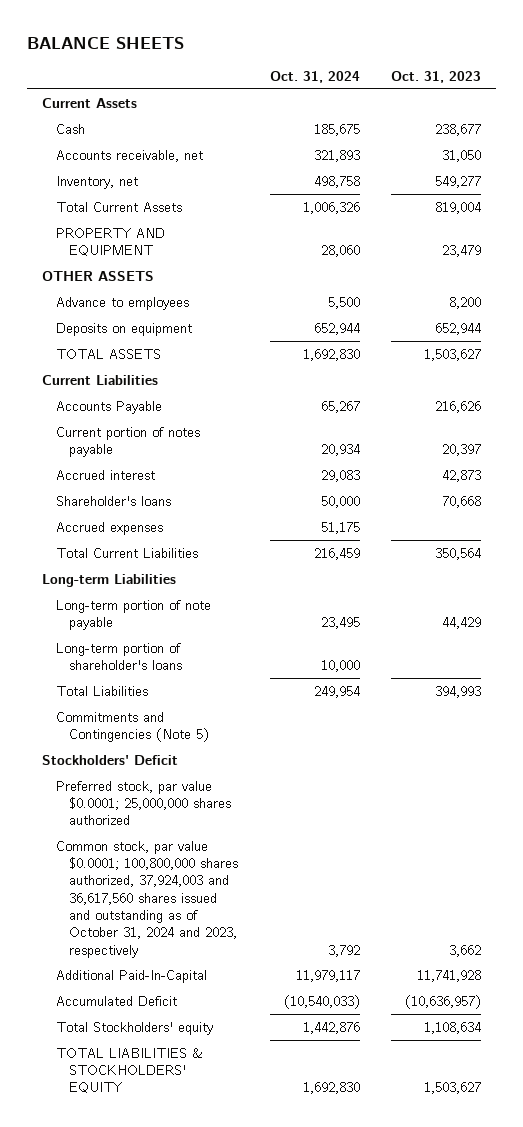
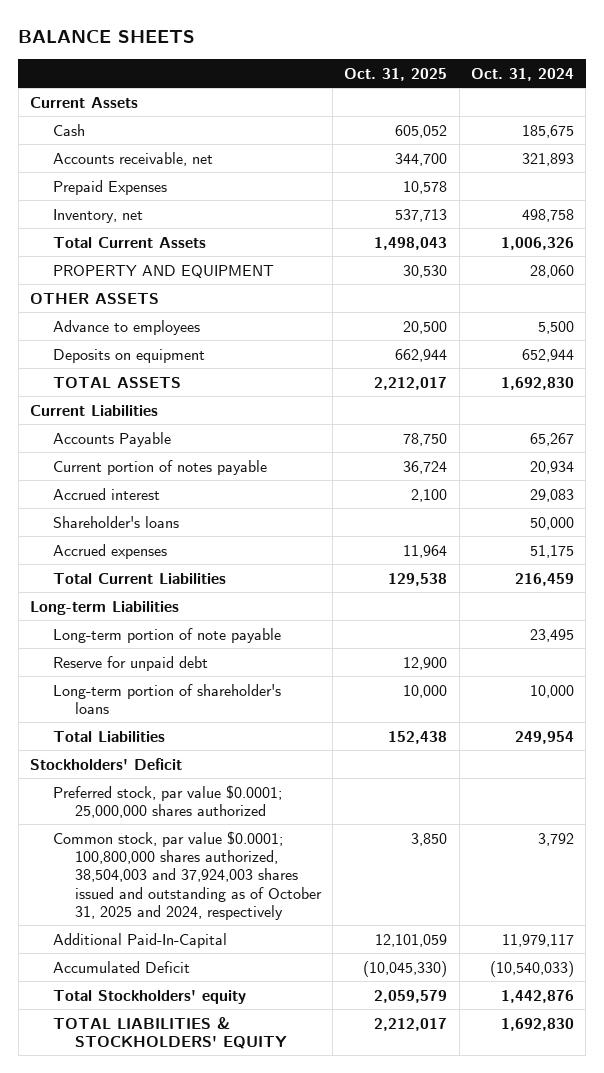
[390,70,481,83] Oct. 31, 2023 -> none
none -> [344,67,448,81] Oct. 31, 2025
none -> [52,179,167,195] Prepaid Expenses
none -> [52,655,208,671] Reserve for unpaid debt
[55,711,210,743] Commitments and Contingencies (Note 5) -> none
[55,840,239,958] Common stock, par value $0.0001; 100,800,000 shares authorized, 37,924,003 and 36,617,560 shares issued and outstanding as of October 31, 2024 and 2023, respectively -> [52,830,322,921] Common stock, par value $0.0001; 100,800,000 shares authorized, 38,504,003 and 37,924,003 shares issued and outstanding as of October 31, 2025 and 2024, respectively

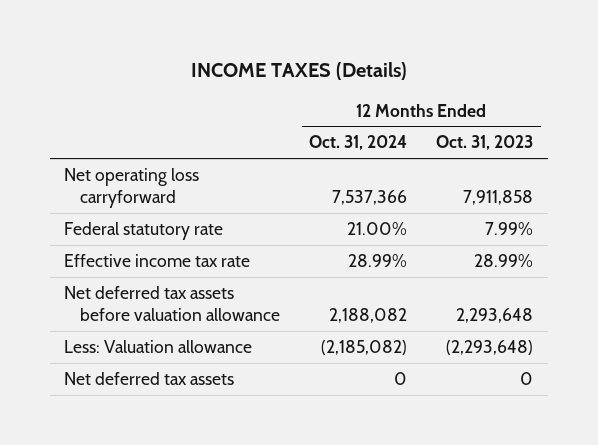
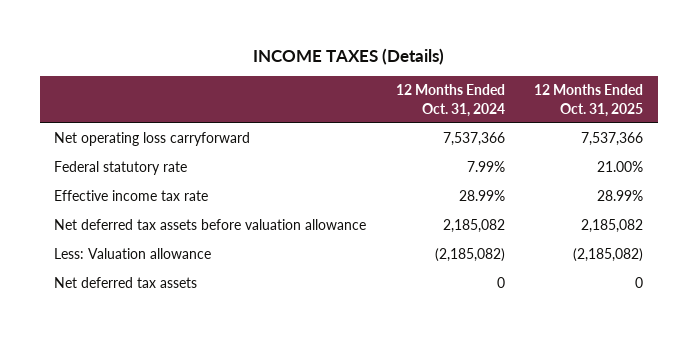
[436,135,534,151] Oct. 31, 2023 -> none
none -> [534,84,644,117] 12 Months Ended Oct. 31, 2025
[347,222,408,236] 21.00% -> [466,161,505,173] 7.99%
[329,308,408,324] 2,188,082 -> [442,219,505,234] 2,185,082

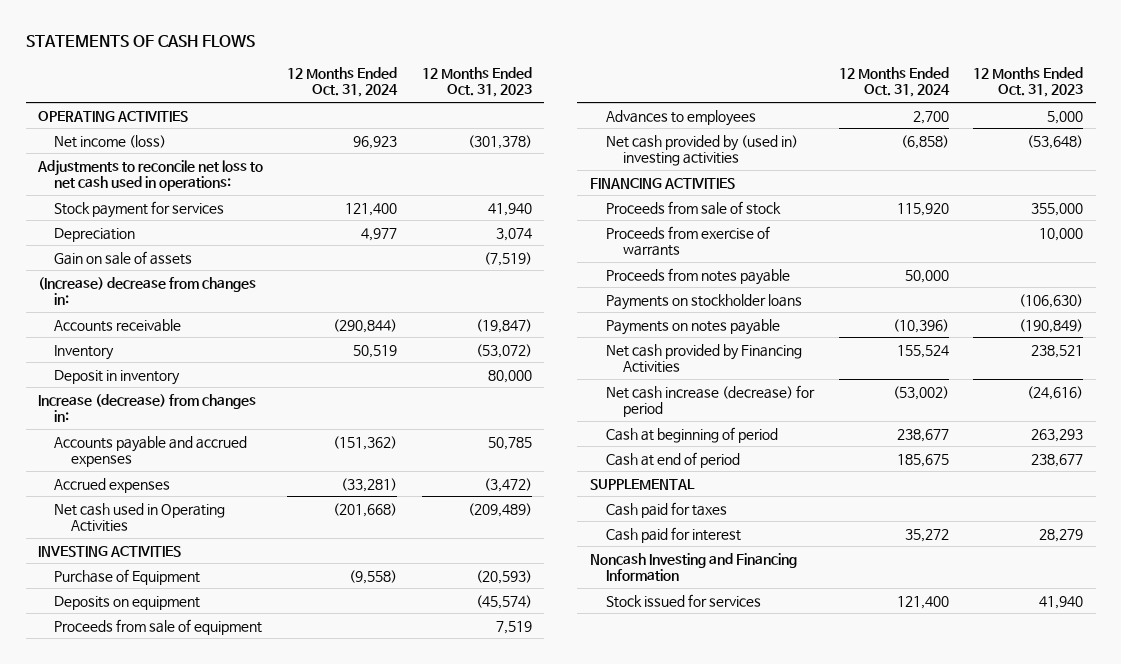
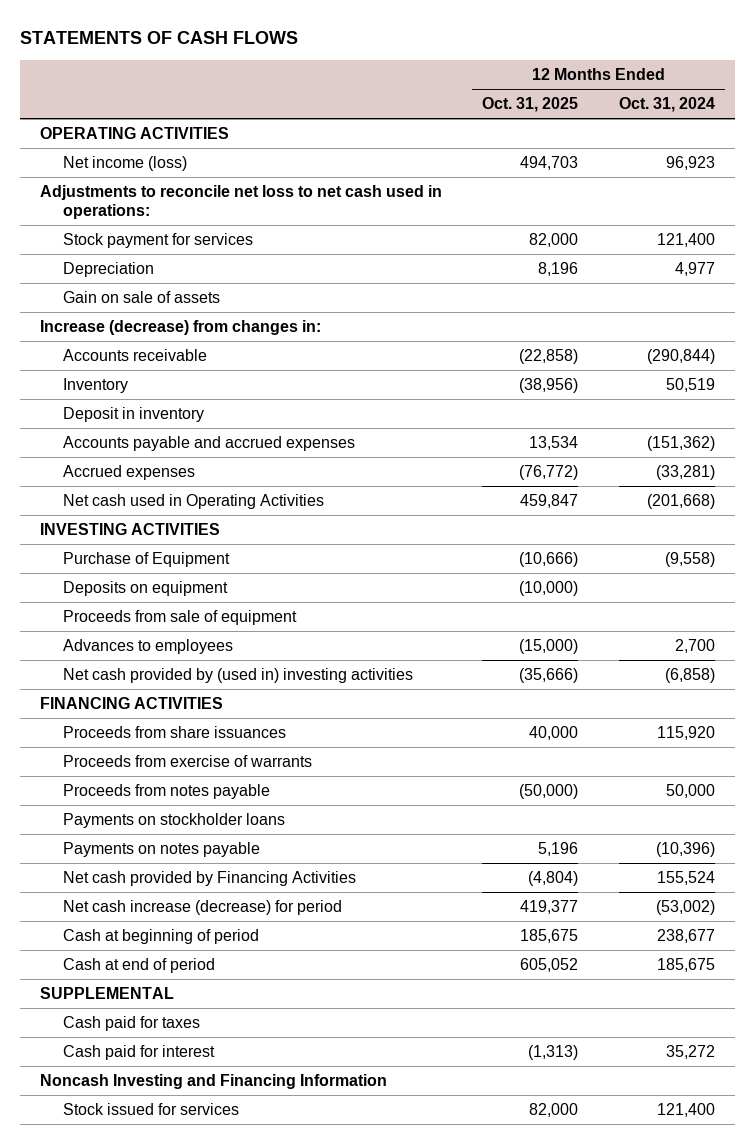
[421,66,532,98] 12 Months Ended Oct. 31, 2023 -> none
none -> [482,97,579,113] Oct. 31, 2025
[37,276,256,306] (Increase) decrease from changes in: -> none
[37,393,256,423] Increase (decrease) from changes in: -> [40,319,322,335] Increase (decrease) from changes in:
[606,200,782,215] Proceeds from sale of stock -> [62,725,286,738] Proceeds from share issuances

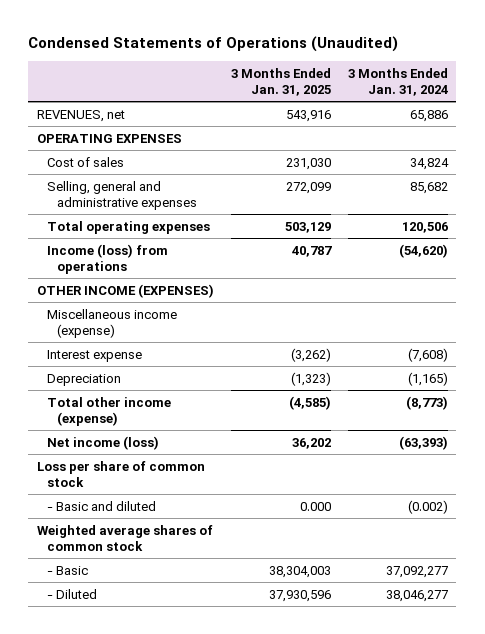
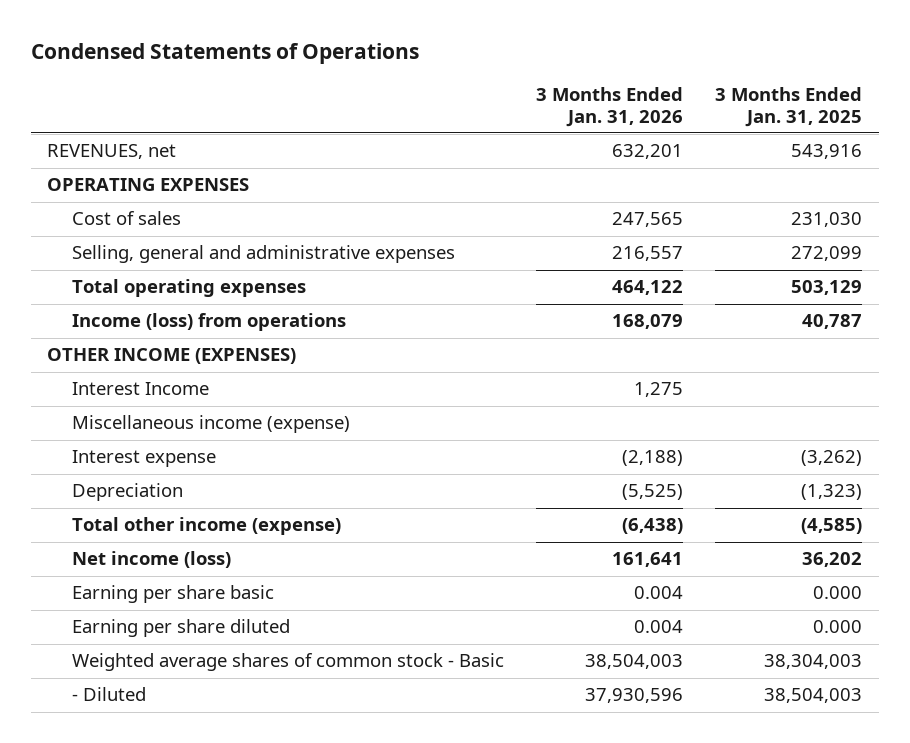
[28,36,399,53] Condensed Statements of Operations (Unaudited) -> [30,43,419,65] Condensed Statements of Operations
[347,67,448,96] 3 Months Ended Jan. 31, 2024 -> none
none -> [536,87,684,127] 3 Months Ended Jan. 31, 2026
none -> [71,382,209,396] Interest Income
[36,460,205,487] Loss per share of common stock -> none
[47,500,157,511] - Basic and diluted -> none
[36,524,213,551] Weighted average shares of common stock -> none
none -> [71,585,274,604] Earning per share basic
none -> [71,619,290,638] Earning per share diluted
[47,565,89,575] - Basic -> [71,653,504,672] Weighted average shares of common stock - Basic
[268,589,331,602] 37,930,596 -> [764,688,863,704] 38,504,003

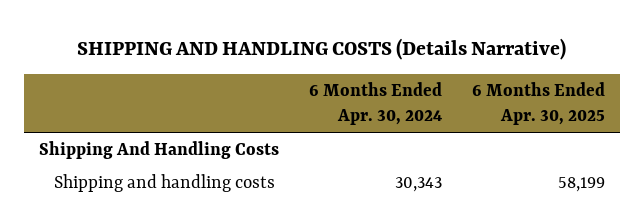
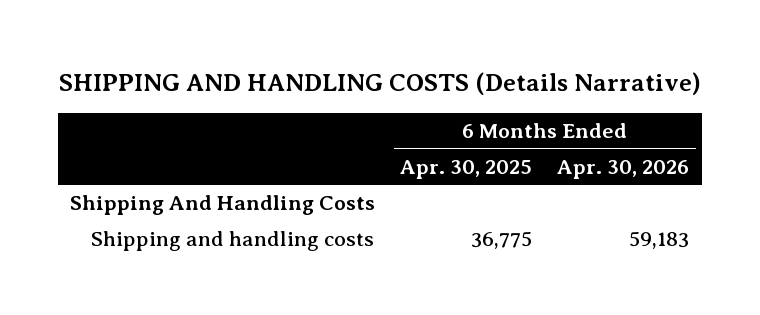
[309,82,443,126] 6 Months Ended Apr. 30, 2024 -> none
none -> [557,159,690,179] Apr. 30, 2026
[558,177,606,193] 58,199 -> [471,231,533,250] 36,775

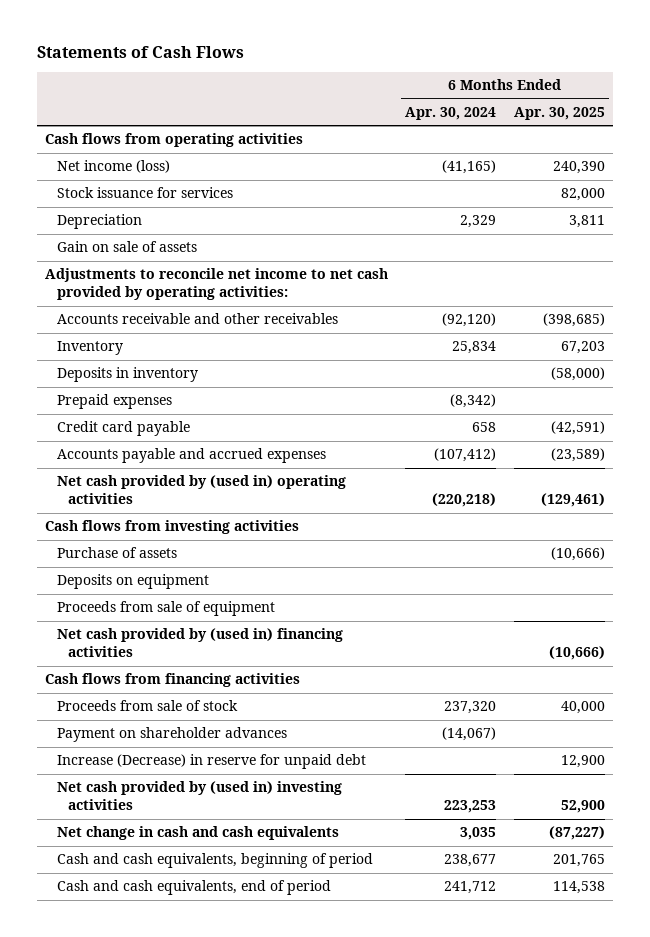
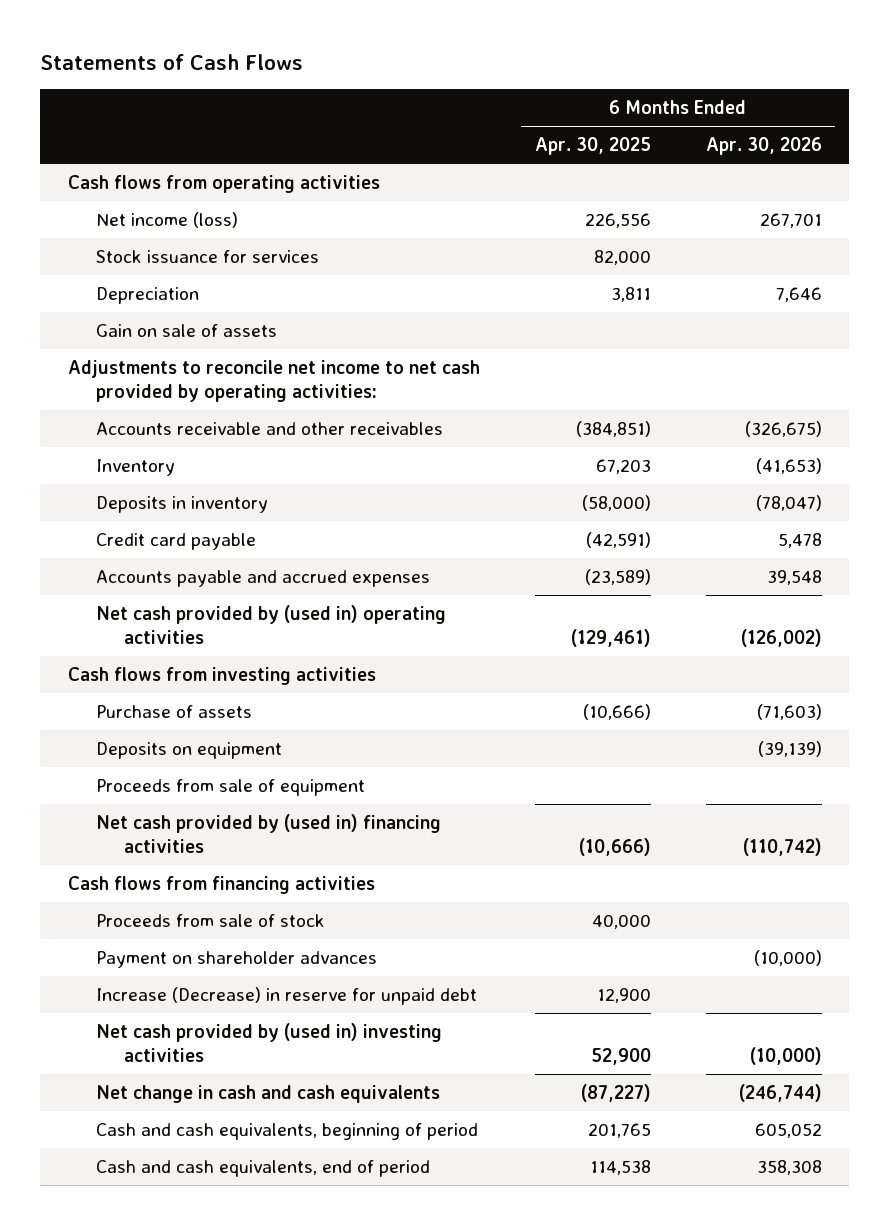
[405,106,497,120] Apr. 30, 2024 -> none
none -> [705,137,822,156] Apr. 30, 2026
[552,161,605,175] 240,390 -> [584,213,651,229] 226,556
[542,313,605,328] (398,685) -> [575,421,651,438] (384,851)
[56,394,172,410] Prepaid expenses -> none

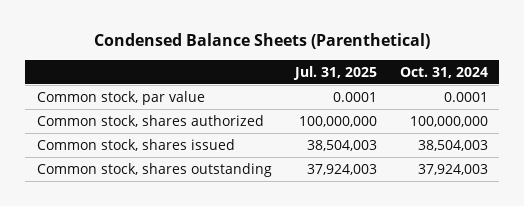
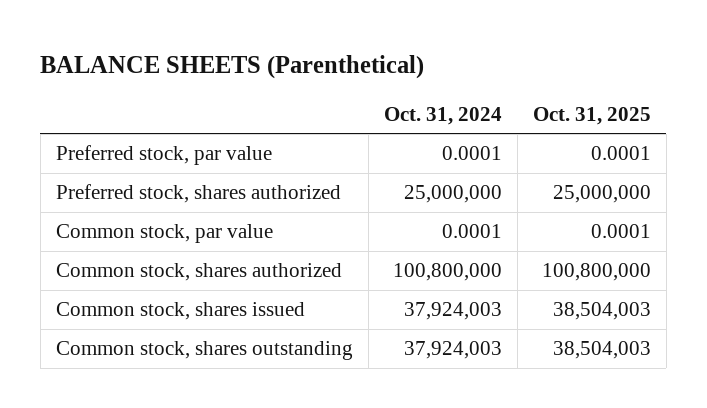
[94,33,431,50] Condensed Balance Sheets (Parenthetical) -> [40,55,425,80] BALANCE SHEETS (Parenthetical)
[292,65,377,80] Jul. 31, 2025 -> none
none -> [532,106,651,125] Oct. 31, 2025
none -> [55,145,272,166] Preferred stock, par value
none -> [55,184,341,204] Preferred stock, shares authorized
[409,115,488,127] 100,000,000 -> [392,263,502,282] 100,800,000
[417,139,488,151] 38,504,003 -> [403,302,502,321] 37,924,003

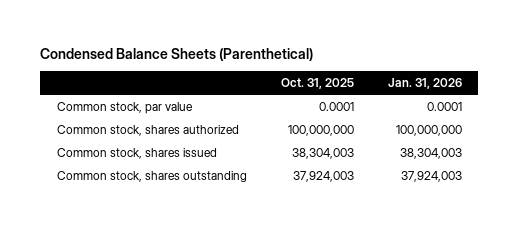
[40,55,425,80] BALANCE SHEETS (Parenthetical) -> [40,48,314,62] Condensed Balance Sheets (Parenthetical)
[383,106,502,125] Oct. 31, 2024 -> none
none -> [387,78,462,90] Jan. 31, 2026
[55,145,272,166] Preferred stock, par value -> none
[55,184,341,204] Preferred stock, shares authorized -> none
[541,263,651,282] 100,800,000 -> [287,124,354,136] 100,000,000
[552,302,651,321] 38,504,003 -> [291,147,354,159] 38,304,003
[552,341,651,360] 38,504,003 -> [292,170,354,182] 37,924,003

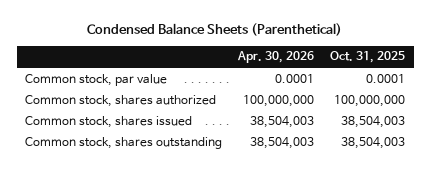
[387,78,462,90] Jan. 31, 2026 -> none
none -> [237,51,315,64] Apr. 30, 2026
[291,147,354,159] 38,304,003 -> [341,115,406,128] 38,504,003
[292,170,354,182] 37,924,003 -> [341,136,406,149] 38,504,003

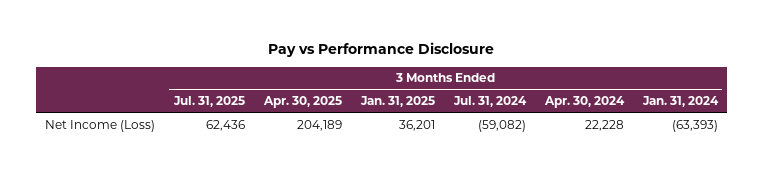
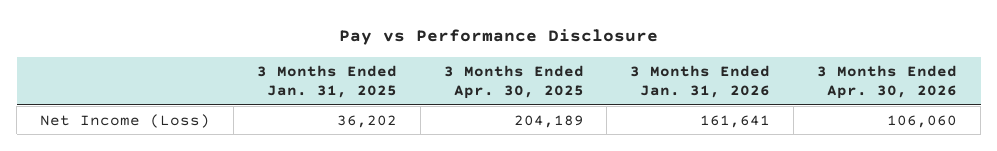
[172,95,245,107] Jul. 31, 2025 -> none
[452,95,527,107] Jul. 31, 2024 -> none
[543,95,625,108] Apr. 30, 2024 -> none
[641,95,719,107] Jan. 31, 2024 -> none
none -> [630,64,771,99] 3 Months Ended Jan. 31, 2026
none -> [817,64,958,100] 3 Months Ended Apr. 30, 2026
[398,119,435,131] 36,201 -> [336,114,397,128] 36,202

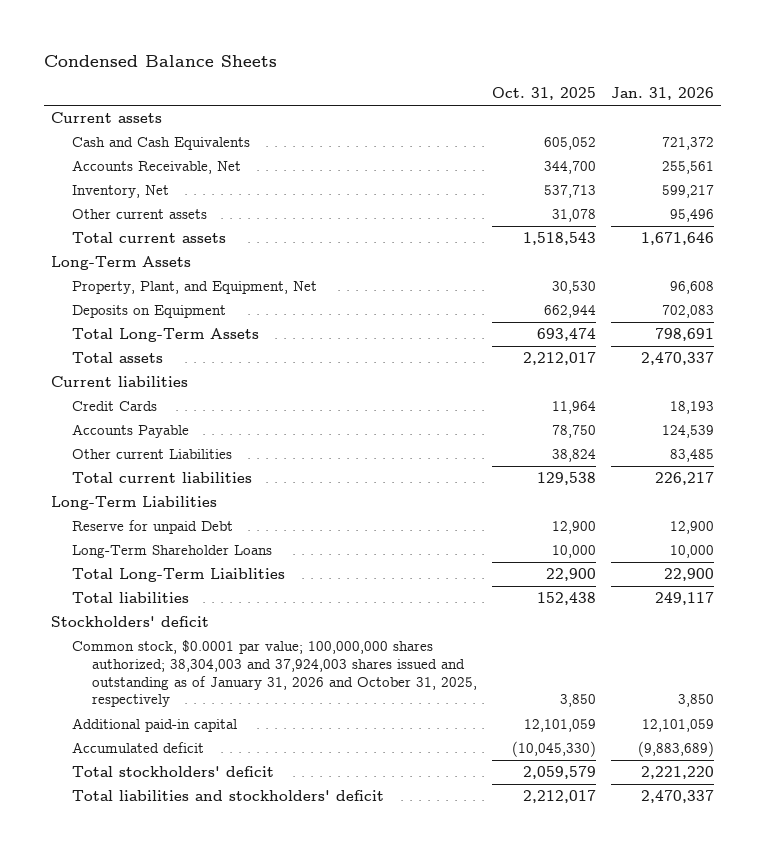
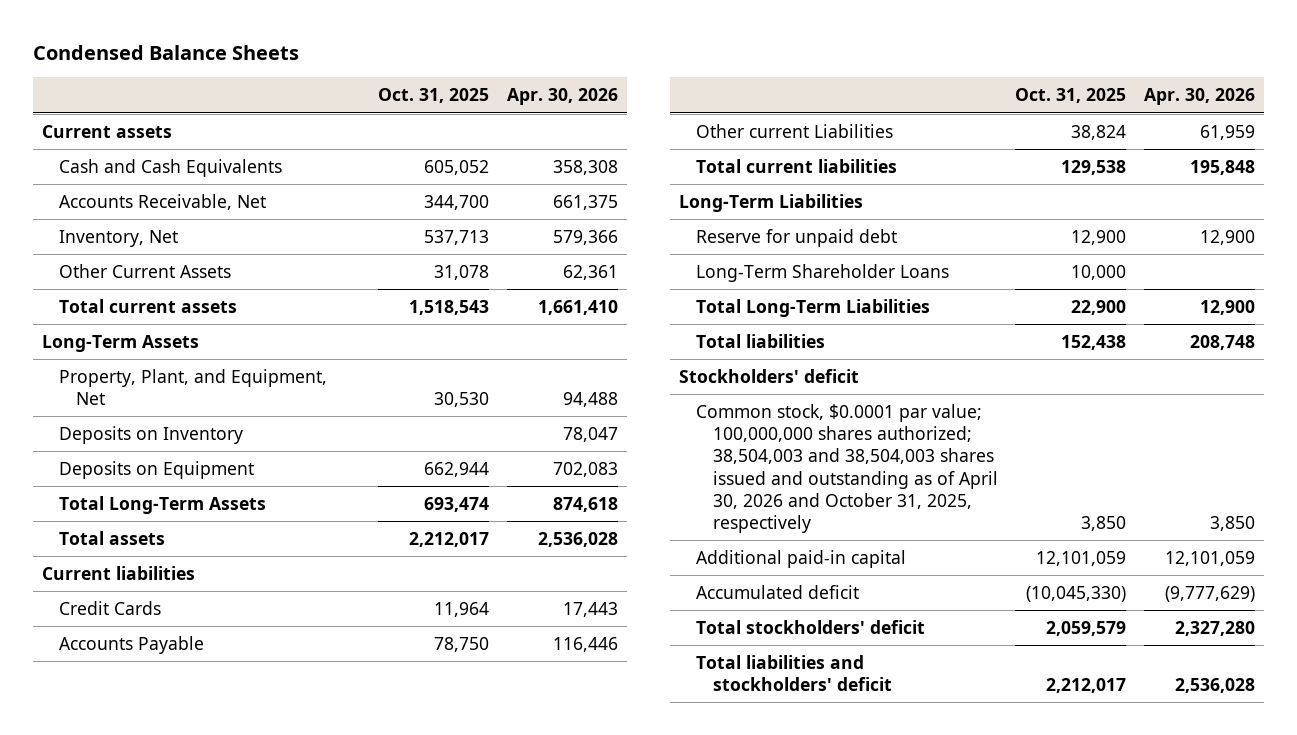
[610,87,714,101] Jan. 31, 2026 -> none
none -> [506,88,618,106] Apr. 30, 2026
[71,209,207,220] Other current assets -> [58,263,231,278] Other Current Assets
none -> [58,425,243,444] Deposits on Inventory
[71,520,233,535] Reserve for unpaid Debt -> [695,228,897,247] Reserve for unpaid debt
[71,568,285,583] Total Long-Term Liaiblities -> [695,298,930,317] Total Long-Term Liabilities
[71,640,478,708] Common stock, $0.0001 par value; 100,000,000 shares authorized; 38,304,003 and 37,924,003 shares issued and outstanding as of January 31, 2026 and October 31, 2025, respectively -> [695,403,998,534] Common stock, $0.0001 par value; 100,000,000 shares authorized; 38,504,003 and 38,504,003 shares issued and outstanding as of April 30, 2026 and October 31, 2025, respectively

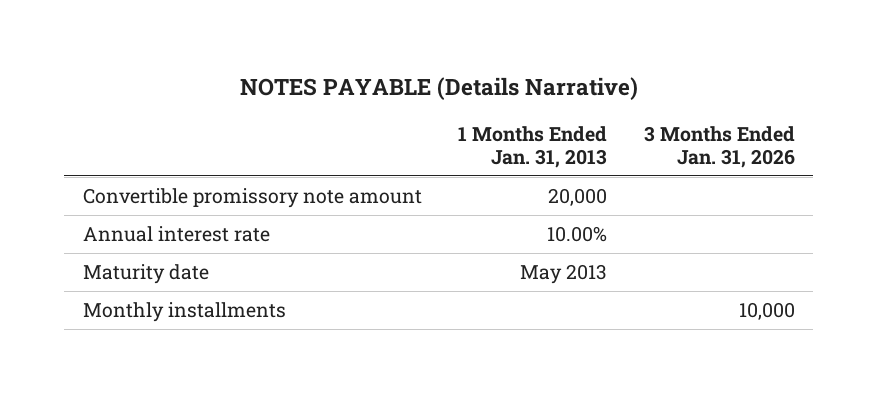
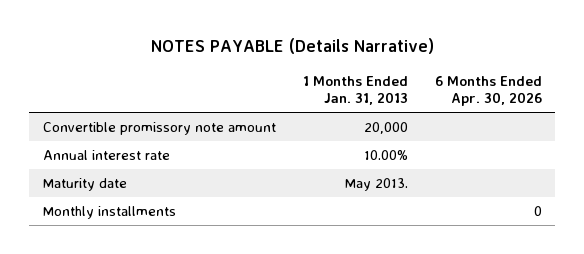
[644,125,796,168] 3 Months Ended Jan. 31, 2026 -> none
none -> [434,75,542,106] 6 Months Ended Apr. 30, 2026
[520,264,608,285] May 2013 -> [344,178,408,192] May 2013.

